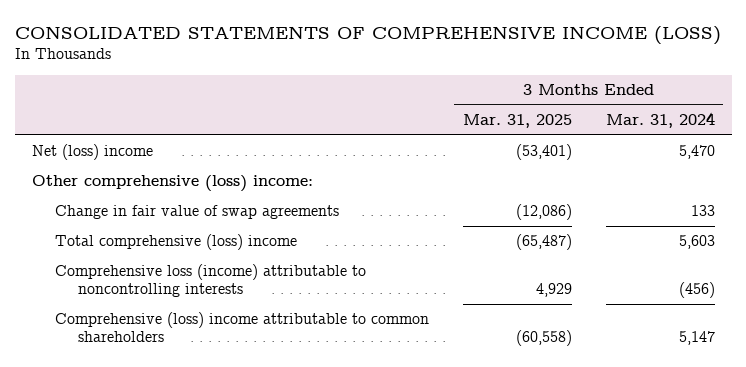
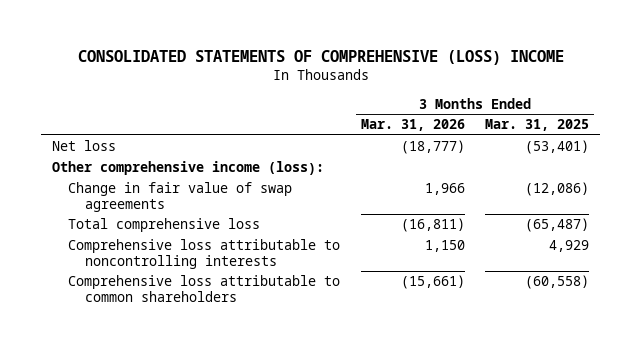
[14,25,721,45] CONSOLIDATED STATEMENTS OF COMPREHENSIVE INCOME (LOSS) -> [77,50,564,66] CONSOLIDATED STATEMENTS OF COMPREHENSIVE (LOSS) INCOME
[605,111,715,128] Mar. 31, 2024 -> none
none -> [360,119,465,132] Mar. 31, 2026
[31,144,153,161] Net (loss) income -> [51,140,116,152] Net loss
[31,175,313,193] Other comprehensive (loss) income: -> [51,161,324,176] Other comprehensive income (loss):
[54,234,297,251] Total comprehensive (loss) income -> [68,218,261,233] Total comprehensive loss
[54,264,366,297] Comprehensive loss (income) attributable to noncontrolling interests -> [68,239,341,269] Comprehensive loss attributable to noncontrolling interests
[54,312,429,342] Comprehensive (loss) income attributable to common shareholders -> [68,275,341,302] Comprehensive loss attributable to common shareholders

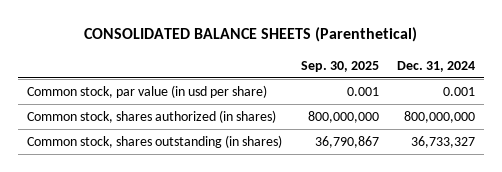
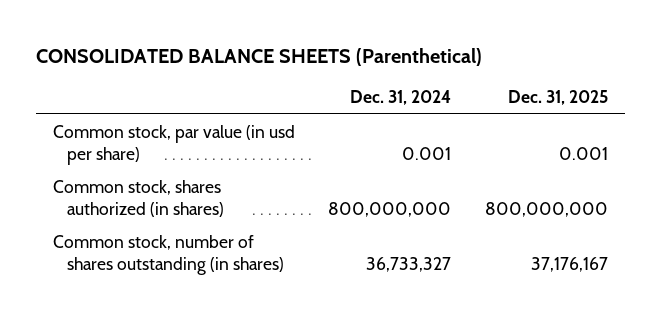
[300,60,379,72] Sep. 30, 2025 -> none
none -> [507,90,608,106] Dec. 31, 2025
[27,134,283,148] Common stock, shares outstanding (in shares) -> [52,234,284,275] Common stock, number of shares outstanding (in shares)

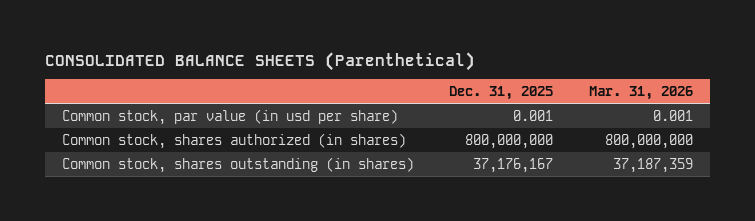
[350,90,452,106] Dec. 31, 2024 -> none
none -> [588,85,693,100] Mar. 31, 2026
[52,234,284,275] Common stock, number of shares outstanding (in shares) -> [62,156,415,173] Common stock, shares outstanding (in shares)

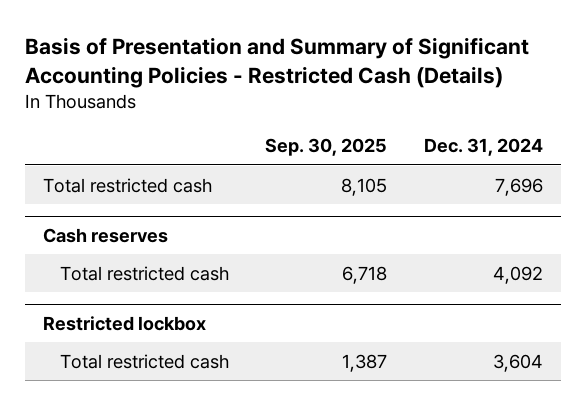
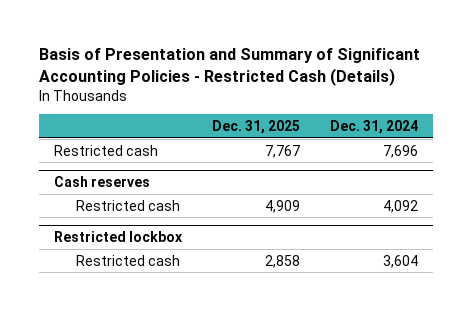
[265,138,388,157] Sep. 30, 2025 -> none
none -> [211,120,300,135] Dec. 31, 2025
[43,177,213,193] Total restricted cash -> [53,144,158,156] Restricted cash
[59,265,229,281] Total restricted cash -> [75,199,180,211] Restricted cash
[59,353,229,369] Total restricted cash -> [75,254,180,266] Restricted cash

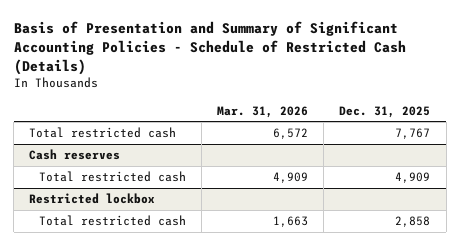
[38,48,420,86] Basis of Presentation and Summary of Significant Accounting Policies - Restricted Cash (Details) -> [13,20,406,75] Basis of Presentation and Summary of Significant Accounting Policies - Schedule of Restricted Cash (Details)
[329,120,418,135] Dec. 31, 2024 -> none
none -> [217,105,309,118] Mar. 31, 2026
[53,144,158,156] Restricted cash -> [29,127,177,139] Total restricted cash
[75,199,180,211] Restricted cash -> [38,171,186,183] Total restricted cash
[75,254,180,266] Restricted cash -> [38,215,186,227] Total restricted cash

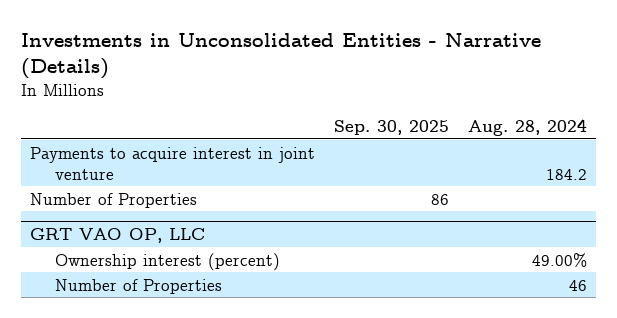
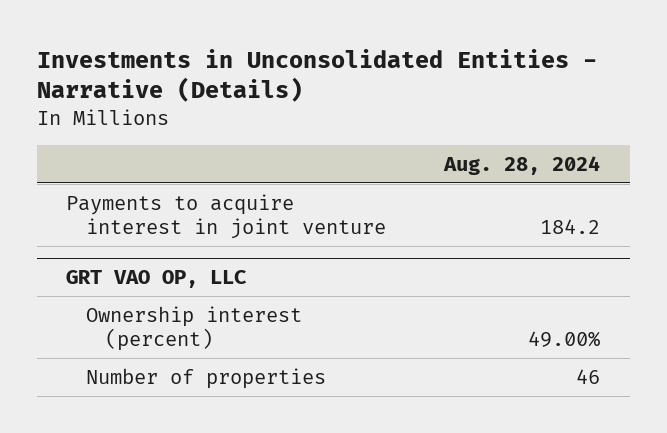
[333,119,449,135] Sep. 30, 2025 -> none
[30,192,198,208] Number of Properties -> none
[54,278,222,294] Number of Properties -> [85,367,326,389] Number of properties

